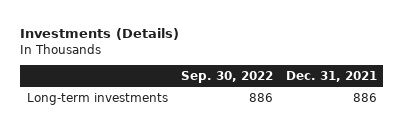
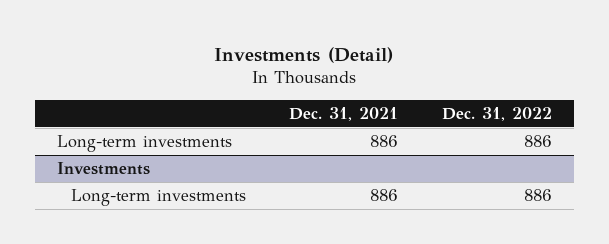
[20,28,180,41] Investments (Details) -> [214,46,394,63] Investments (Detail)
[180,70,273,83] Sep. 30, 2022 -> none
none -> [441,106,552,121] Dec. 31, 2022
none -> [57,162,151,176] Investments
none -> [70,189,246,207] Long-term investments

